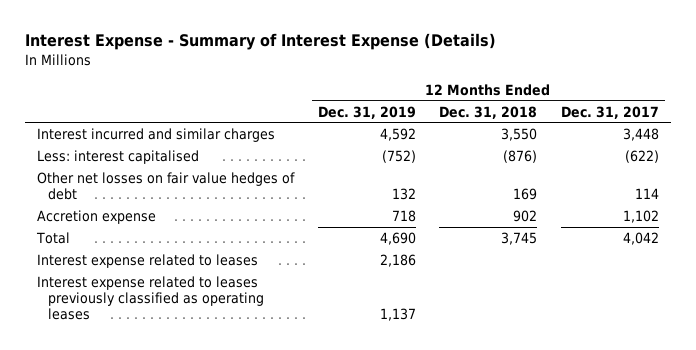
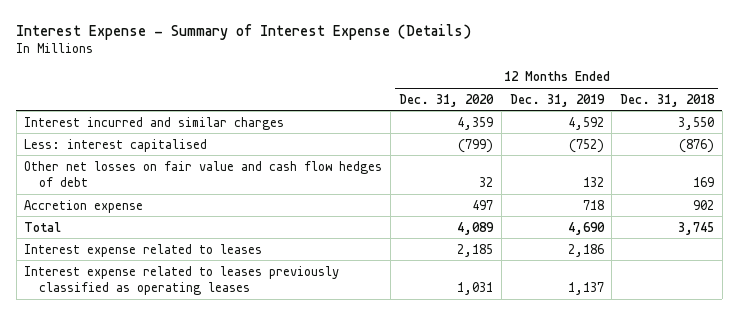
[560,105,659,119] Dec. 31, 2017 -> none
none -> [398,93,494,107] Dec. 31, 2020
[36,171,295,201] Other net losses on fair value hedges of debt -> [24,160,383,188] Other net losses on fair value and cash flow hedges of debt

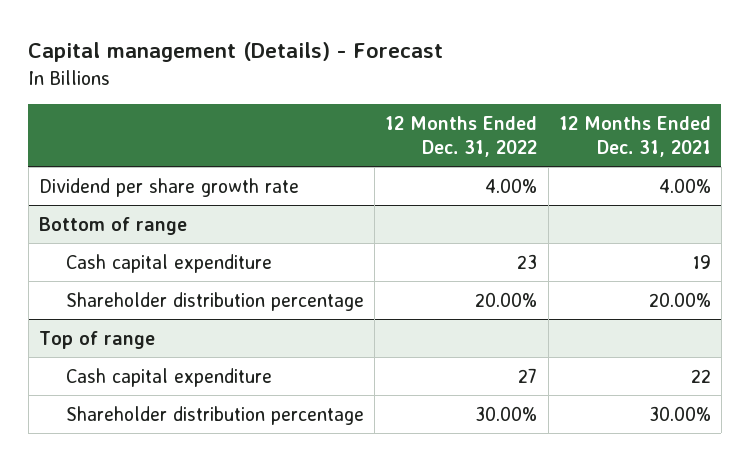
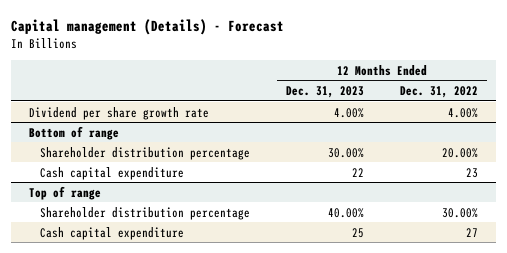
[558,115,711,157] 12 Months Ended Dec. 31, 2021 -> none
none -> [285,86,364,99] Dec. 31, 2023
[66,253,273,273] Cash capital expenditure -> [40,166,185,180] Cash capital expenditure
[66,367,273,387] Cash capital expenditure -> [40,226,185,240] Cash capital expenditure

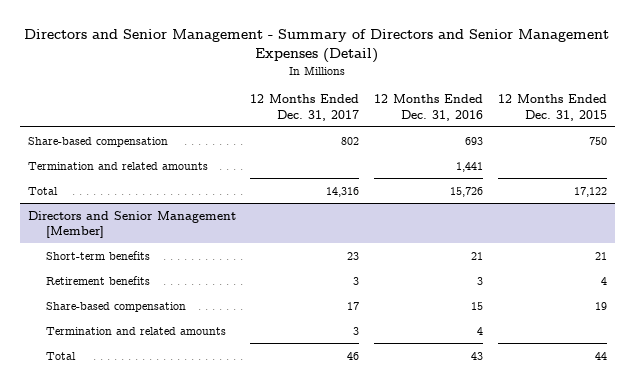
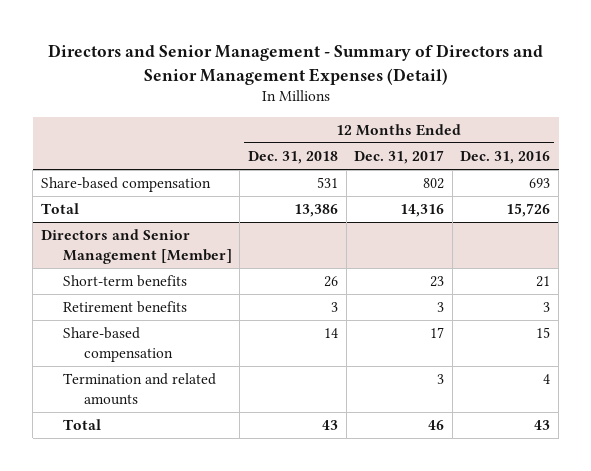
[498,94,608,121] 12 Months Ended Dec. 31, 2015 -> none
none -> [247,150,338,164] Dec. 31, 2018
[27,161,208,170] Termination and related amounts -> none

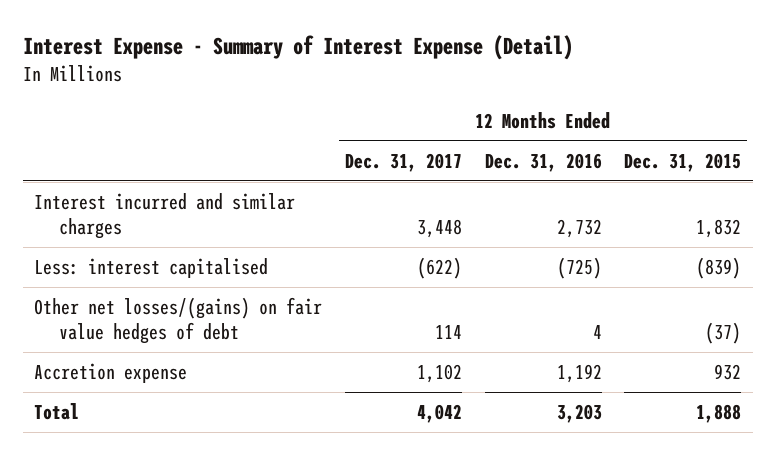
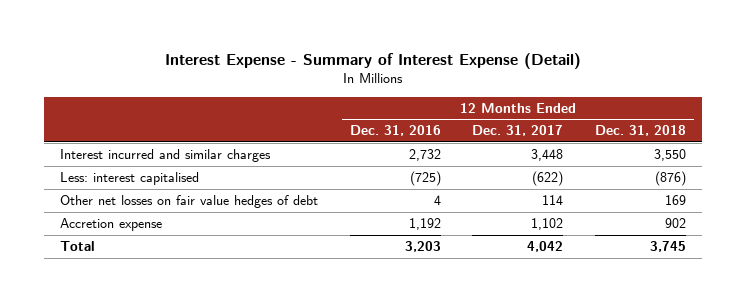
[624,152,742,172] Dec. 31, 2015 -> none
none -> [595,125,687,137] Dec. 31, 2018
[34,297,323,344] Other net losses/(gains) on fair value hedges of debt -> [59,195,318,209] Other net losses on fair value hedges of debt

